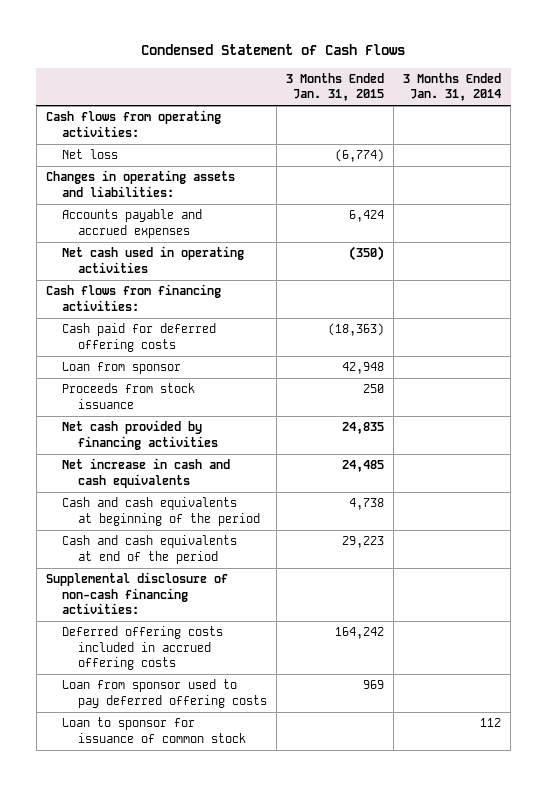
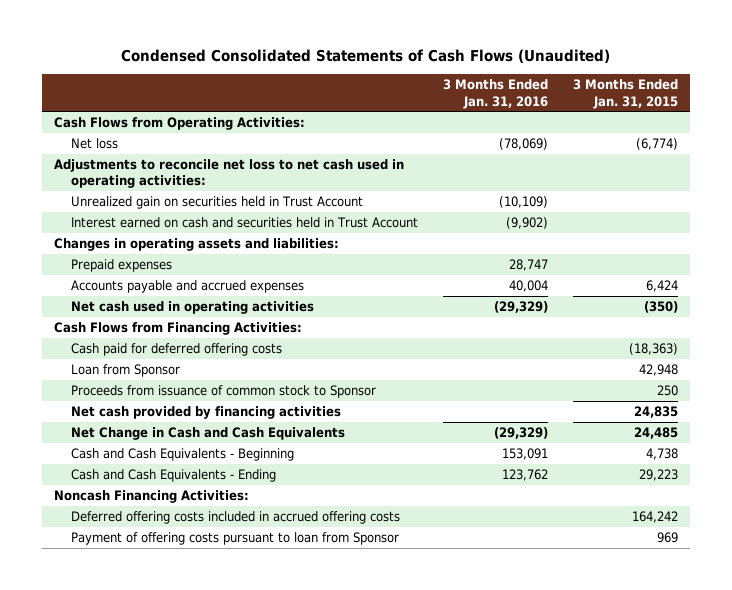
[141,44,406,56] Condensed Statement of Cash Flows -> [120,49,610,64] Condensed Consolidated Statements of Cash Flows (Unaudited)
[403,72,502,102] 3 Months Ended Jan. 31, 2014 -> none
none -> [442,79,548,109] 3 Months Ended Jan. 31, 2016
[45,110,221,137] Cash flows from operating activities: -> [53,117,305,131] Cash Flows from Operating Activities:
none -> [53,159,404,189] Adjustments to reconcile net loss to net cash used in operating activities:
none -> [71,196,364,210] Unrealized gain on securities held in Trust Account
none -> [71,217,419,229] Interest earned on cash and securities held in Trust Account
none -> [71,259,173,273] Prepaid expenses
[45,284,221,311] Cash flows from financing activities: -> [53,322,302,336] Cash Flows from Financing Activities:
[62,362,182,375] Loan from sponsor -> [71,364,181,378] Loan from Sponsor
[62,383,196,409] Proceeds from stock issuance -> [71,385,377,399] Proceeds from issuance of common stock to Sponsor
[62,458,231,488] Net increase in cash and cash equivalents -> [71,427,346,441] Net Change in Cash and Cash Equivalents
[62,497,261,526] Cash and cash equivalents at beginning of the period -> [71,448,295,462] Cash and Cash Equivalents - Beginning
[62,535,238,564] Cash and cash equivalents at end of the period -> [71,469,277,483] Cash and Cash Equivalents - Ending
[45,572,228,615] Supplemental disclosure of non-cash financing activities: -> [53,490,249,504] Noncash Financing Activities:
[62,717,247,743] Loan to sponsor for issuance of common stock -> none
[62,679,268,708] Loan from sponsor used to pay deferred offering costs -> [71,532,400,546] Payment of offering costs pursuant to loan from Sponsor

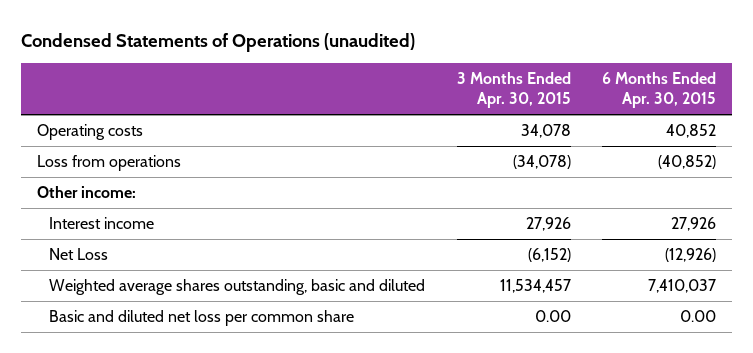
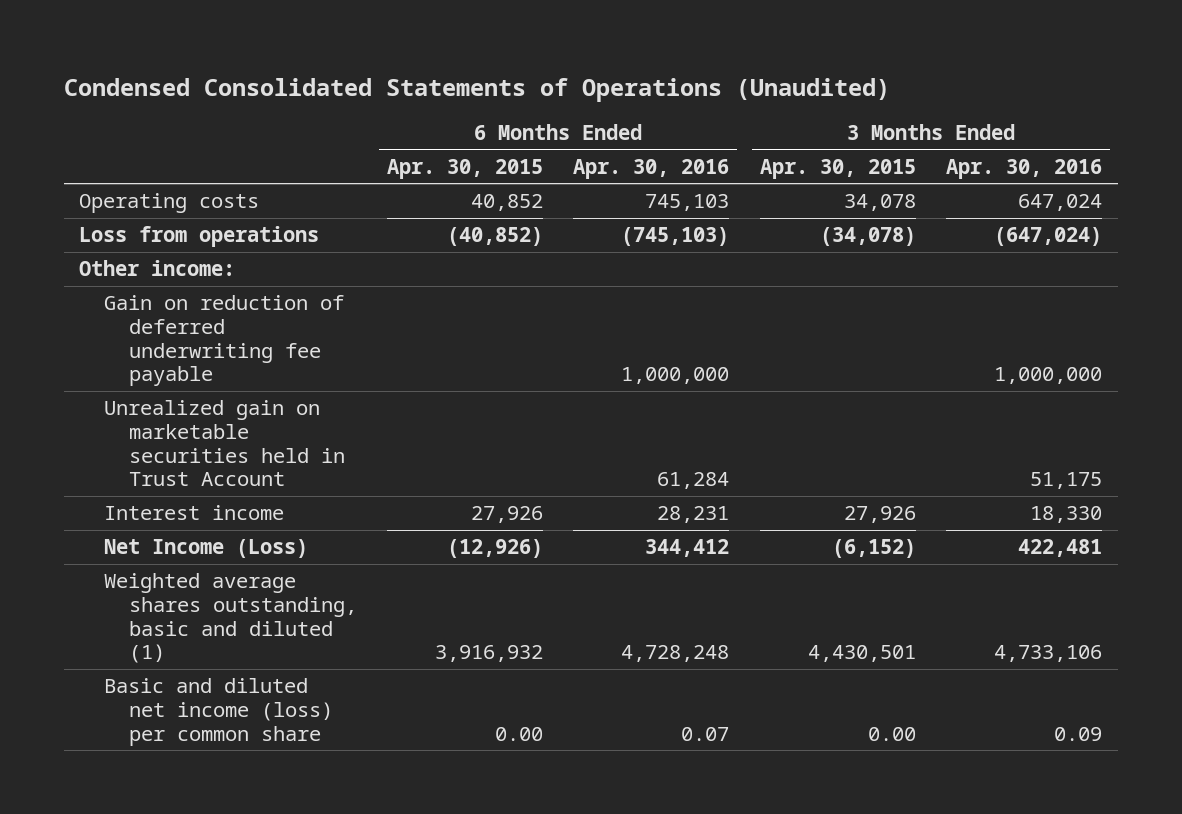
[21,32,416,52] Condensed Statements of Operations (unaudited) -> [64,77,891,102] Condensed Consolidated Statements of Operations (Unaudited)
none -> [573,158,730,179] Apr. 30, 2016
none -> [946,158,1103,179] Apr. 30, 2016
none -> [103,295,344,387] Gain on reduction of deferred underwriting fee payable
none -> [103,400,345,487] Unrealized gain on marketable securities held in Trust Account
[49,248,109,261] Net Loss -> [103,539,308,559] Net Income (Loss)
[49,279,426,296] Weighted average shares outstanding, basic and diluted -> [103,573,357,664] Weighted average shares outstanding, basic and diluted (1)
[499,279,571,294] 11,534,457 -> [807,645,916,663] 4,430,501
[648,279,717,294] 7,410,037 -> [434,645,543,663] 3,916,932
[49,310,355,327] Basic and diluted net loss per common share -> [103,678,333,746] Basic and diluted net income (loss) per common share

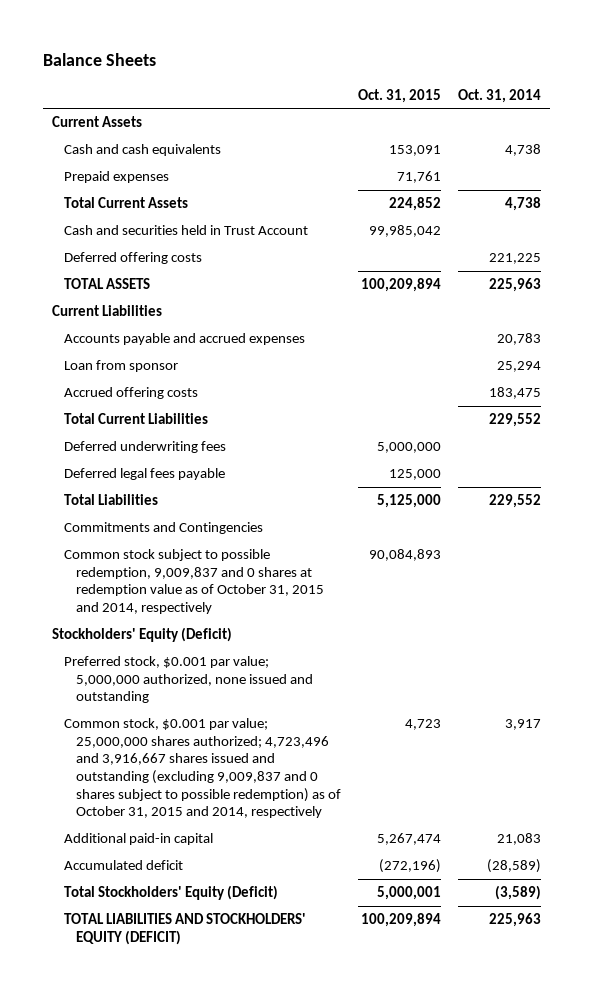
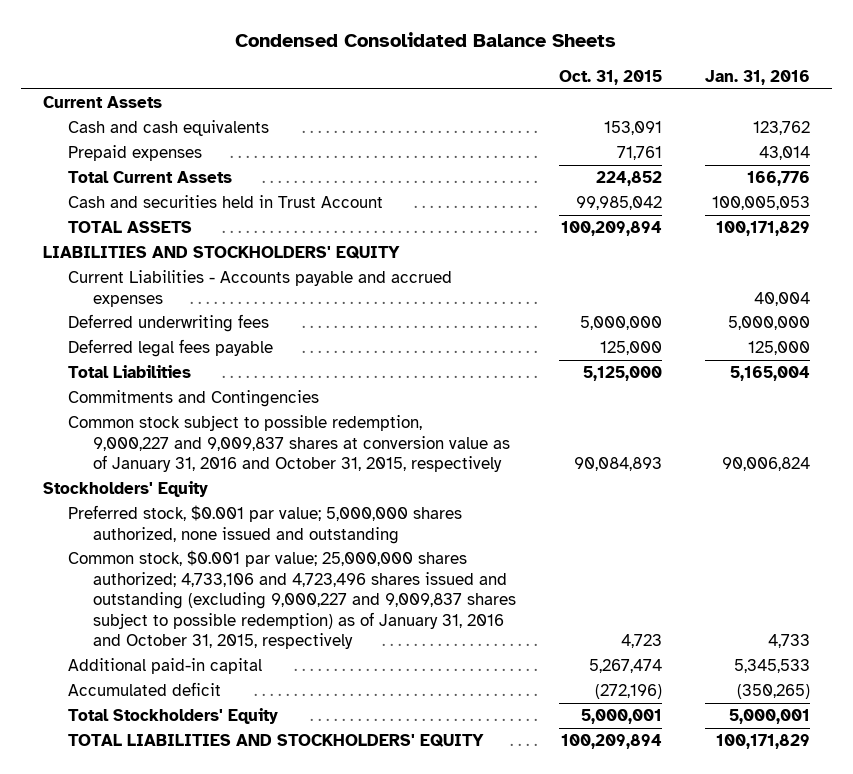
[43,53,157,67] Balance Sheets -> [235,32,617,48] Condensed Consolidated Balance Sheets
[458,88,542,103] Oct. 31, 2014 -> none
none -> [705,70,811,86] Jan. 31, 2016
[64,252,203,265] Deferred offering costs -> none
[51,305,162,317] Current Liabilities -> none
[64,360,179,373] Loan from sponsor -> none
[64,387,199,400] Accrued offering costs -> none
[64,413,209,425] Total Current Liabilities -> none
none -> [42,246,400,260] LIABILITIES AND STOCKHOLDERS' EQUITY
[64,333,306,346] Accounts payable and accrued expenses -> [67,270,452,307] Current Liabilities - Accounts payable and accrued expenses
[64,549,325,615] Common stock subject to possible redemption, 9,009,837 and 0 shares at redemption value as of October 31, 2015 and 2014, respectively -> [67,415,510,473] Common stock subject to possible redemption, 9,000,227 and 9,009,837 shares at conversion value as of January 31, 2016 and October 31, 2015, respectively
[51,627,232,643] Stockholders' Equity (Deficit) -> [42,481,208,498] Stockholders' Equity
[64,656,314,704] Preferred stock, $0.001 par value; 5,000,000 authorized, none issued and outstanding -> [67,505,462,544] Preferred stock, $0.001 par value; 5,000,000 shares authorized, none issued and outstanding
[64,718,342,819] Common stock, $0.001 par value; 25,000,000 shares authorized; 4,723,496 and 3,916,667 shares issued and outstanding (excluding 9,009,837 and 0 shares subject to possible redemption) as of October 31, 2015 and 2014, respectively -> [67,550,516,650] Common stock, $0.001 par value; 25,000,000 shares authorized; 4,733,106 and 4,723,496 shares issued and outstanding (excluding 9,000,227 and 9,009,837 shares subject to possible redemption) as of January 31, 2016 and October 31, 2015, respectively
[64,885,279,901] Total Stockholders' Equity (Deficit) -> [67,708,278,725] Total Stockholders' Equity
[64,913,307,945] TOTAL LIABILITIES AND STOCKHOLDERS' EQUITY (DEFICIT) -> [67,734,484,748] TOTAL LIABILITIES AND STOCKHOLDERS' EQUITY

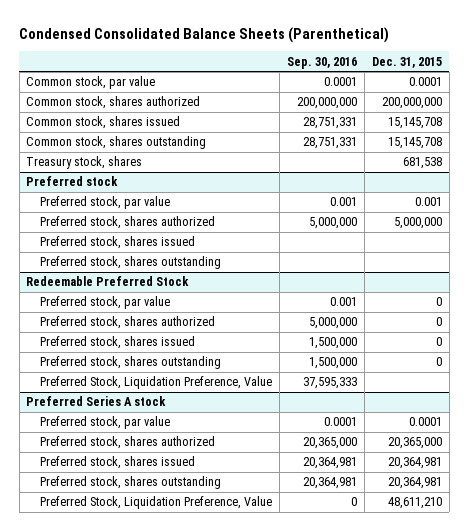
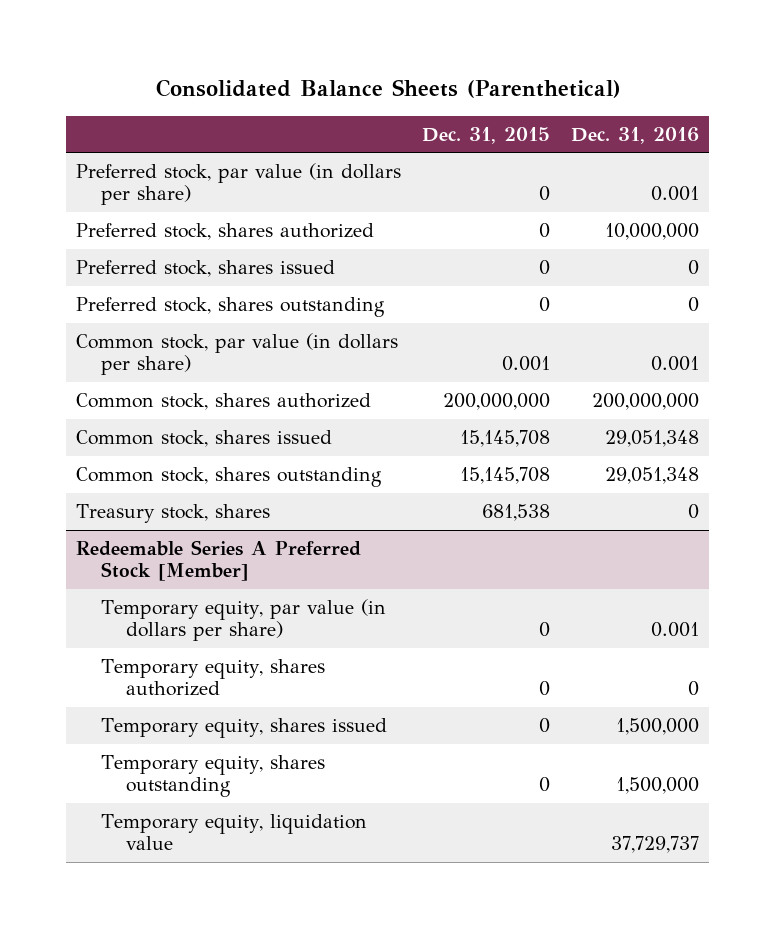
[19,26,390,43] Condensed Consolidated Balance Sheets (Parenthetical) -> [155,79,621,99] Consolidated Balance Sheets (Parenthetical)
[287,56,358,69] Sep. 30, 2016 -> none
none -> [570,126,699,144] Dec. 31, 2016
none -> [76,162,402,206] Preferred stock, par value (in dollars per share)
none -> [76,222,375,240] Preferred stock, shares authorized
none -> [76,259,336,277] Preferred stock, shares issued
none -> [76,296,386,317] Preferred stock, shares outstanding
[26,76,156,90] Common stock, par value -> [76,332,399,376] Common stock, par value (in dollars per share)
[408,77,442,87] 0.0001 -> [502,356,551,372] 0.001
[26,176,119,187] Preferred stock -> none
[40,196,171,210] Preferred stock, par value -> none
[40,216,216,230] Preferred stock, shares authorized -> none
[40,236,196,250] Preferred stock, shares issued -> none
[40,256,222,270] Preferred stock, shares outstanding -> none
[40,296,171,310] Preferred stock, par value -> none
[40,316,216,330] Preferred stock, shares authorized -> none
[40,336,196,350] Preferred stock, shares issued -> none
[40,356,222,370] Preferred stock, shares outstanding -> none
[40,376,273,390] Preferred Stock, Liquidation Preference, Value -> none
[26,396,167,407] Preferred Series A stock -> none
[40,416,171,430] Preferred stock, par value -> none
[40,436,216,450] Preferred stock, shares authorized -> none
[40,456,196,470] Preferred stock, shares issued -> none
[40,476,222,490] Preferred stock, shares outstanding -> none
[40,496,273,510] Preferred Stock, Liquidation Preference, Value -> none
[26,276,190,287] Redeemable Preferred Stock -> [76,539,362,582] Redeemable Series A Preferred Stock [Member]
none -> [101,598,387,642] Temporary equity, par value (in dollars per share)
none -> [101,658,326,697] Temporary equity, shares authorized
none -> [101,717,388,738] Temporary equity, shares issued
none -> [101,754,326,798] Temporary equity, shares outstanding
none -> [101,813,368,851] Temporary equity, liquidation value

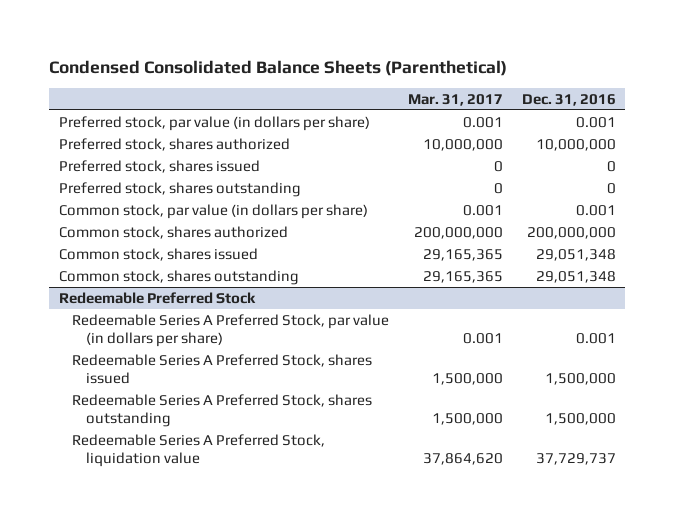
[155,79,621,99] Consolidated Balance Sheets (Parenthetical) -> [49,59,508,76] Condensed Consolidated Balance Sheets (Parenthetical)
[422,126,551,144] Dec. 31, 2015 -> none
none -> [407,93,503,106] Mar. 31, 2017
[76,503,271,523] Treasury stock, shares -> none
[101,658,326,697] Temporary equity, shares authorized -> none
[76,539,362,582] Redeemable Series A Preferred Stock [Member] -> [58,291,256,304] Redeemable Preferred Stock
[101,598,387,642] Temporary equity, par value (in dollars per share) -> [72,313,390,348] Redeemable Series A Preferred Stock, par value (in dollars per share)
[101,717,388,738] Temporary equity, shares issued -> [72,353,373,385] Redeemable Series A Preferred Stock, shares issued
[101,754,326,798] Temporary equity, shares outstanding -> [72,393,373,428] Redeemable Series A Preferred Stock, shares outstanding
[101,813,368,851] Temporary equity, liquidation value -> [72,433,326,468] Redeemable Series A Preferred Stock, liquidation value

